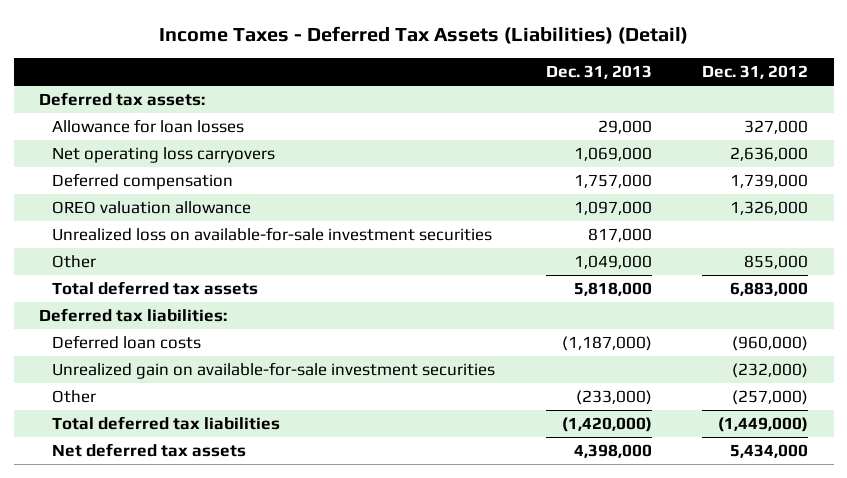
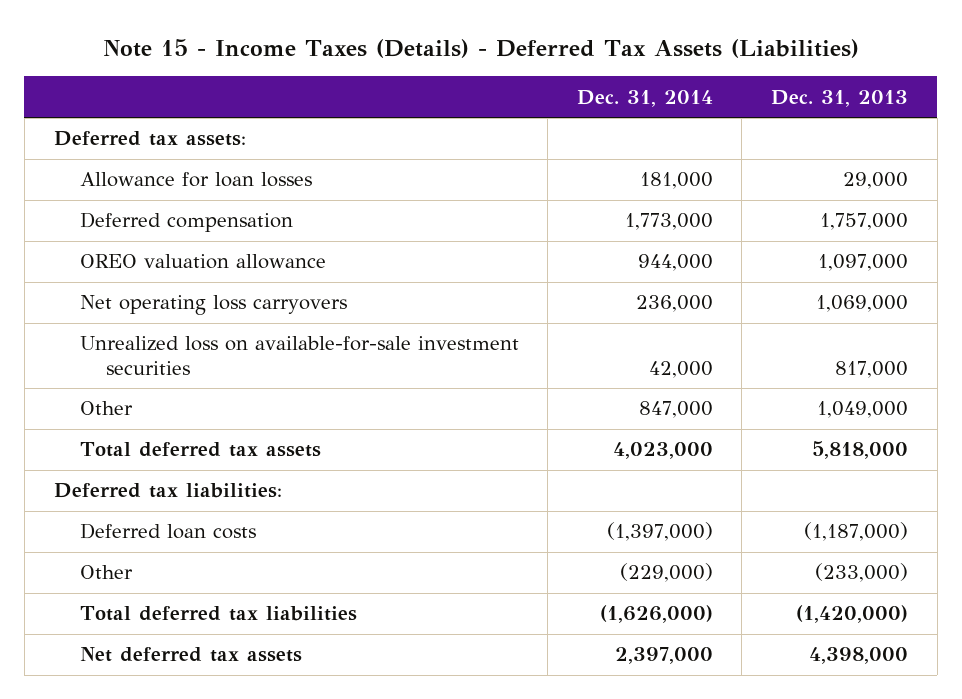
[158,25,688,44] Income Taxes - Deferred Tax Assets (Liabilities) (Detail) -> [102,38,859,58] Note 15 - Income Taxes (Details) - Deferred Tax Assets (Liabilities)
[702,65,809,80] Dec. 31, 2012 -> none
none -> [576,89,713,107] Dec. 31, 2014
[52,147,276,164] Net operating loss carryovers -> [79,295,347,316] Net operating loss carryovers
[52,362,496,380] Unrealized gain on available-for-sale investment securities -> none

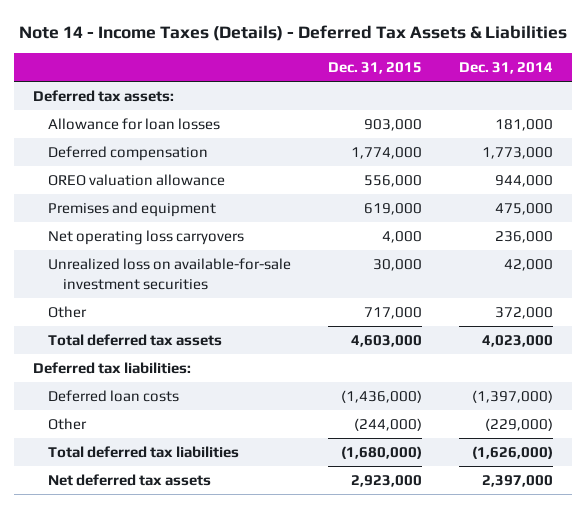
[102,38,859,58] Note 15 - Income Taxes (Details) - Deferred Tax Assets (Liabilities) -> [19,24,568,41] Note 14 - Income Taxes (Details) - Deferred Tax Assets & Liabilities
[771,89,909,107] Dec. 31, 2013 -> none
none -> [328,62,423,75] Dec. 31, 2015
none -> [47,201,216,217] Premises and equipment
[638,401,713,419] 847,000 -> [495,306,554,319] 372,000

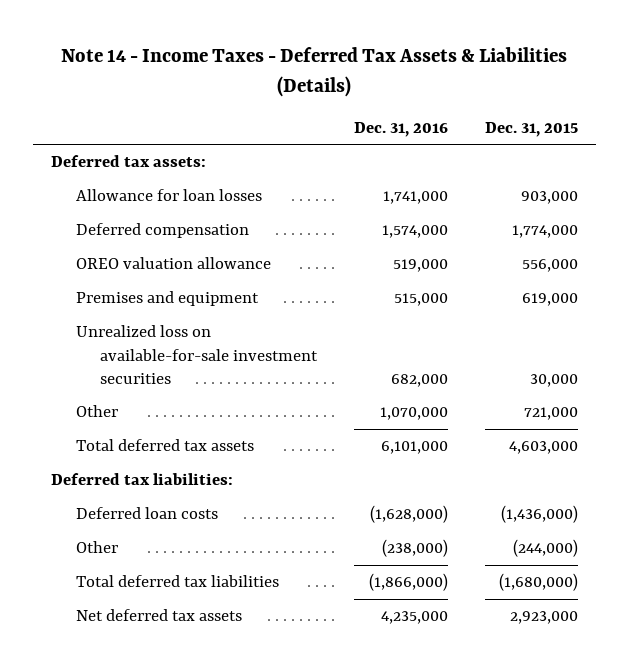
[19,24,568,41] Note 14 - Income Taxes (Details) - Deferred Tax Assets & Liabilities -> [61,47,568,97] Note 14 - Income Taxes - Deferred Tax Assets & Liabilities (Details)
[459,62,554,75] Dec. 31, 2014 -> none
none -> [353,121,448,137] Dec. 31, 2016
[47,229,244,245] Net operating loss carryovers -> none
[364,306,423,319] 717,000 -> [523,407,578,421] 721,000

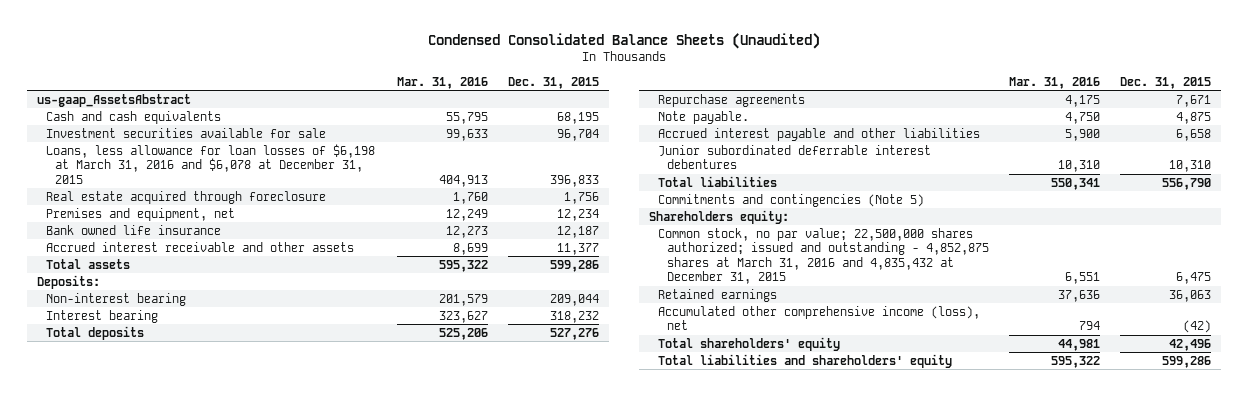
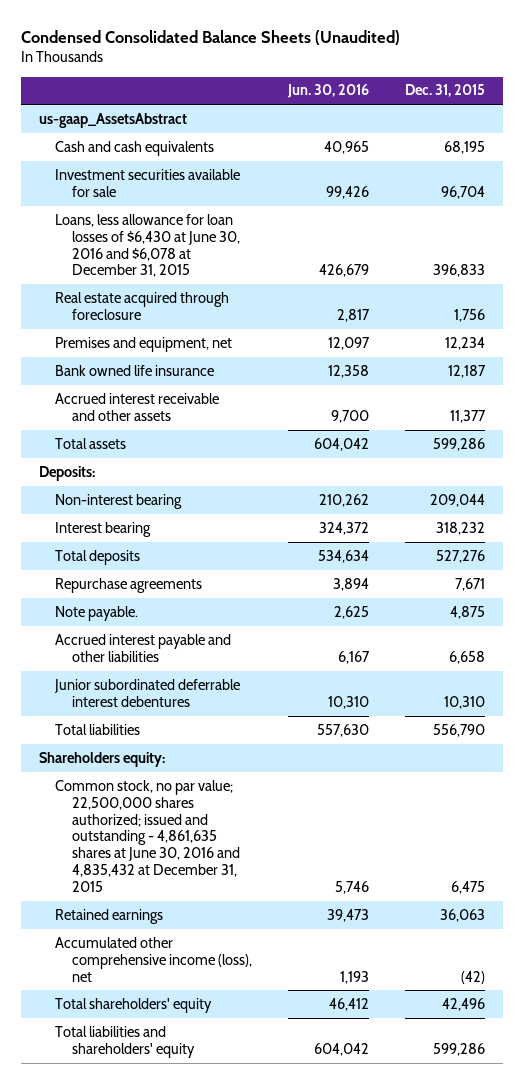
[397,76,489,89] Mar. 31, 2016 -> none
none -> [286,84,369,99] Jun. 30, 2016
[46,143,376,184] Loans, less allowance for loan losses of $6,198 at March 31, 2016 and $6,078 at December 31, 2015 -> [55,213,240,278] Loans, less allowance for loan losses of $6,430 at June 30, 2016 and $6,078 at December 31, 2015
[657,193,924,207] Commitments and contingencies (Note 5) -> none
[657,227,989,285] Common stock, no par value; 22,500,000 shares authorized; issued and outstanding - 4,852,875 shares at March 31, 2016 and 4,835,432 at December 31, 2015 -> [55,779,240,893] Common stock, no par value; 22,500,000 shares authorized; issued and outstanding - 4,861,635 shares at June 30, 2016 and 4,835,432 at December 31, 2015

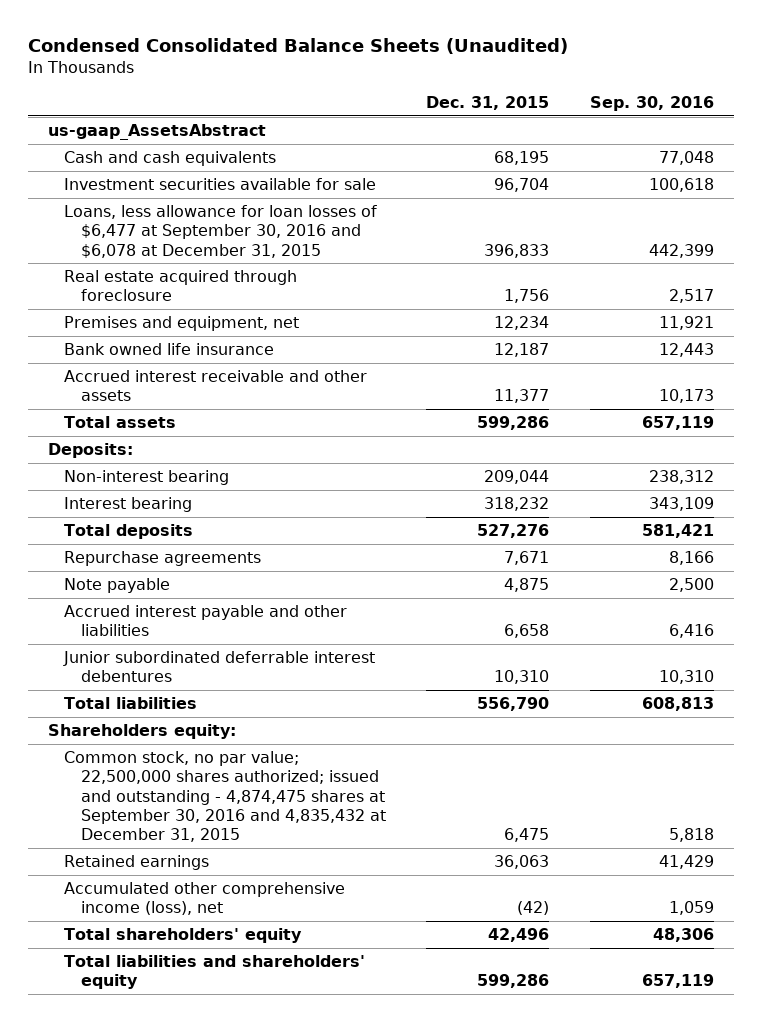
[286,84,369,99] Jun. 30, 2016 -> none
none -> [589,96,714,112] Sep. 30, 2016
[55,213,240,278] Loans, less allowance for loan losses of $6,430 at June 30, 2016 and $6,078 at December 31, 2015 -> [64,205,378,258] Loans, less allowance for loan losses of $6,477 at September 30, 2016 and $6,078 at December 31, 2015
[55,605,139,621] Note payable. -> [64,578,171,594] Note payable
[55,779,240,893] Common stock, no par value; 22,500,000 shares authorized; issued and outstanding - 4,861,635 shares at June 30, 2016 and 4,835,432 at December 31, 2015 -> [64,751,386,842] Common stock, no par value; 22,500,000 shares authorized; issued and outstanding - 4,874,475 shares at September 30, 2016 and 4,835,432 at December 31, 2015

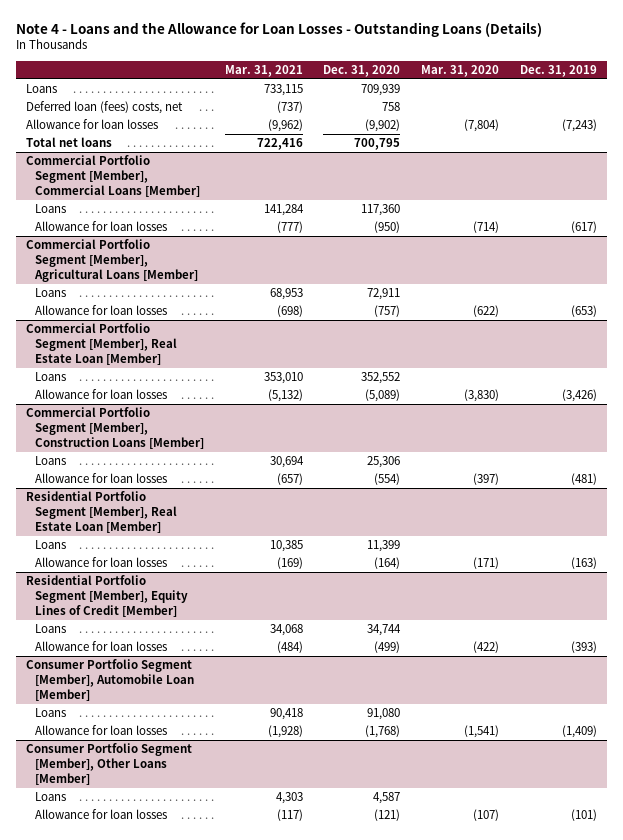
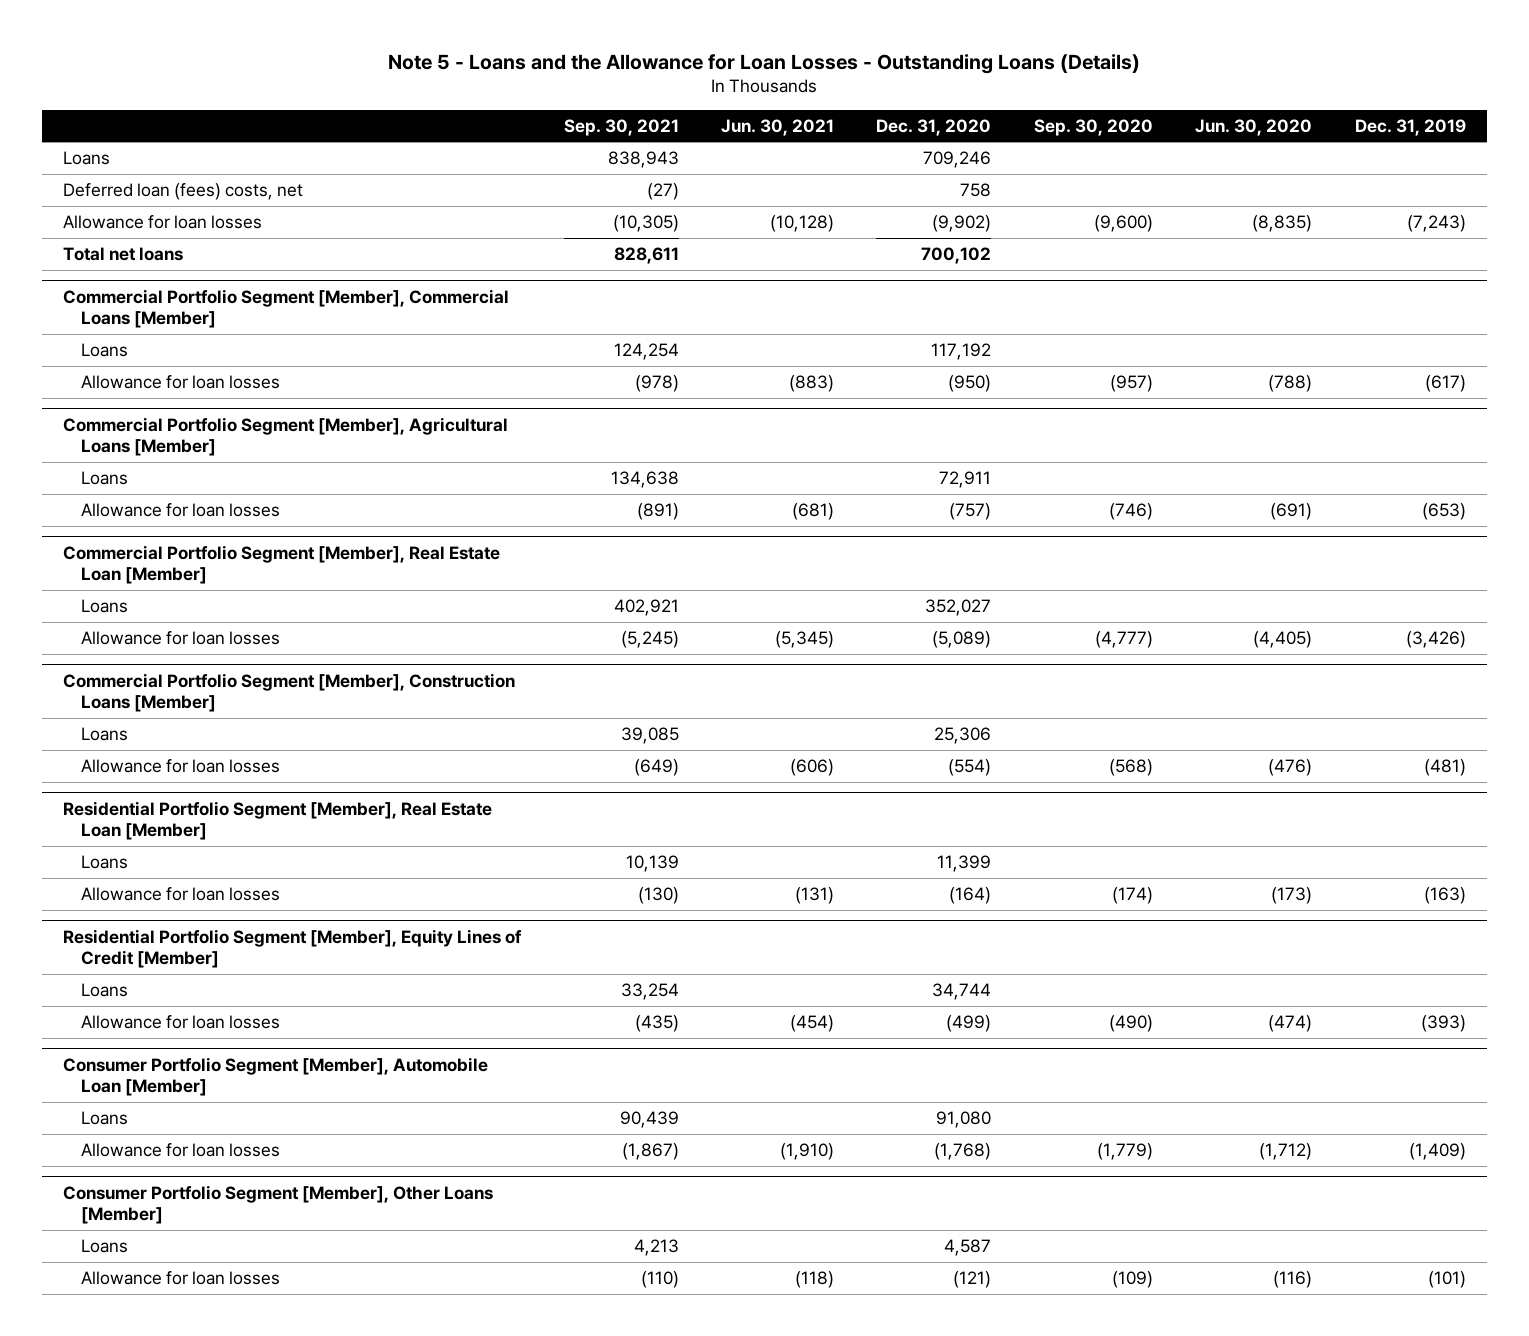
[15,21,542,37] Note 4 - Loans and the Allowance for Loan Losses - Outstanding Loans (Details) -> [388,53,1141,74] Note 5 - Loans and the Allowance for Loan Losses - Outstanding Loans (Details)
[224,65,303,78] Mar. 31, 2021 -> none
[421,65,500,78] Mar. 31, 2020 -> none
none -> [563,118,679,136] Sep. 30, 2021
none -> [720,118,834,136] Jun. 30, 2021
none -> [1033,118,1153,136] Sep. 30, 2020
none -> [1195,118,1313,136] Jun. 30, 2020
[361,84,401,97] 709,939 -> [923,151,992,169] 709,246
[354,138,401,151] 700,795 -> [921,247,992,265] 700,102
[361,204,401,217] 117,360 -> [931,343,992,361] 117,192
[361,372,401,385] 352,552 -> [925,599,992,617] 352,027

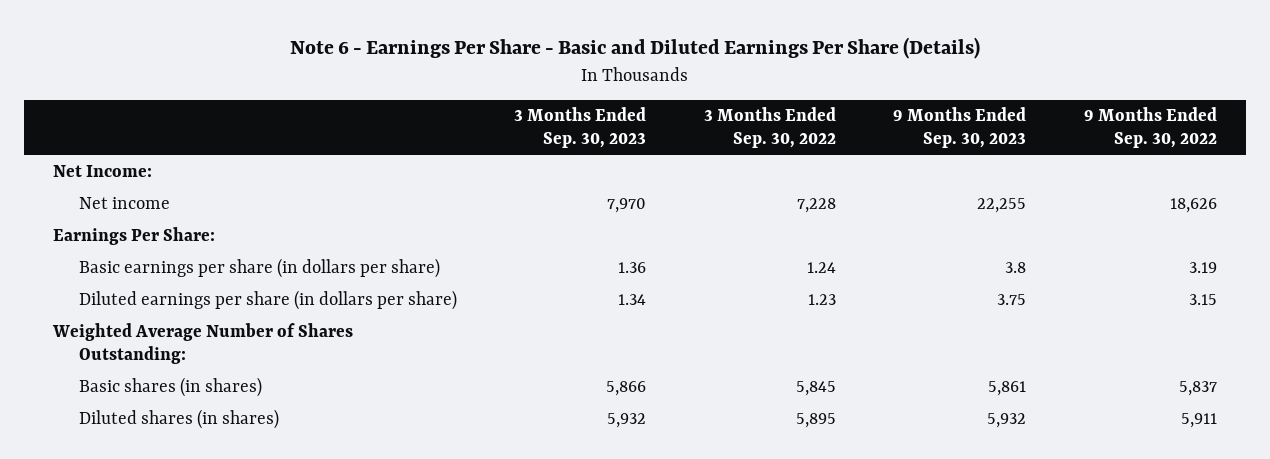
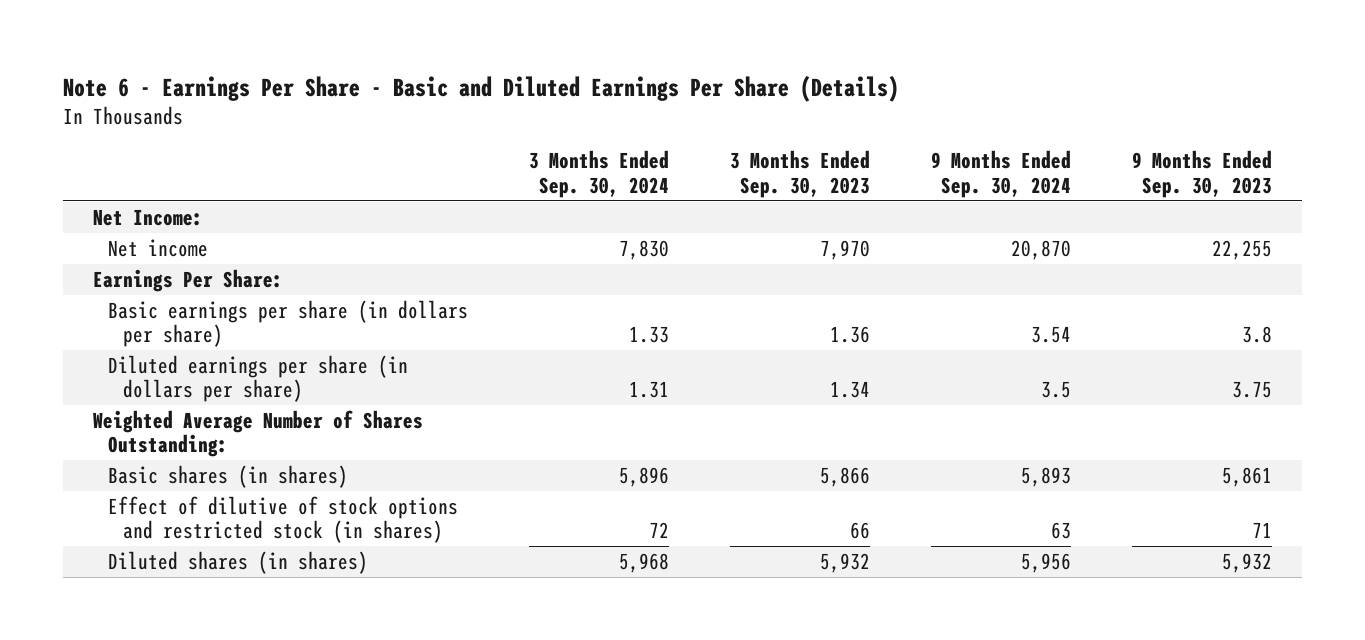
[703,107,836,149] 3 Months Ended Sep. 30, 2022 -> none
[1083,107,1217,149] 9 Months Ended Sep. 30, 2022 -> none
none -> [528,150,669,198] 3 Months Ended Sep. 30, 2024
none -> [930,150,1071,198] 9 Months Ended Sep. 30, 2024
none -> [107,495,458,544] Effect of dilutive of stock options and restricted stock (in shares)

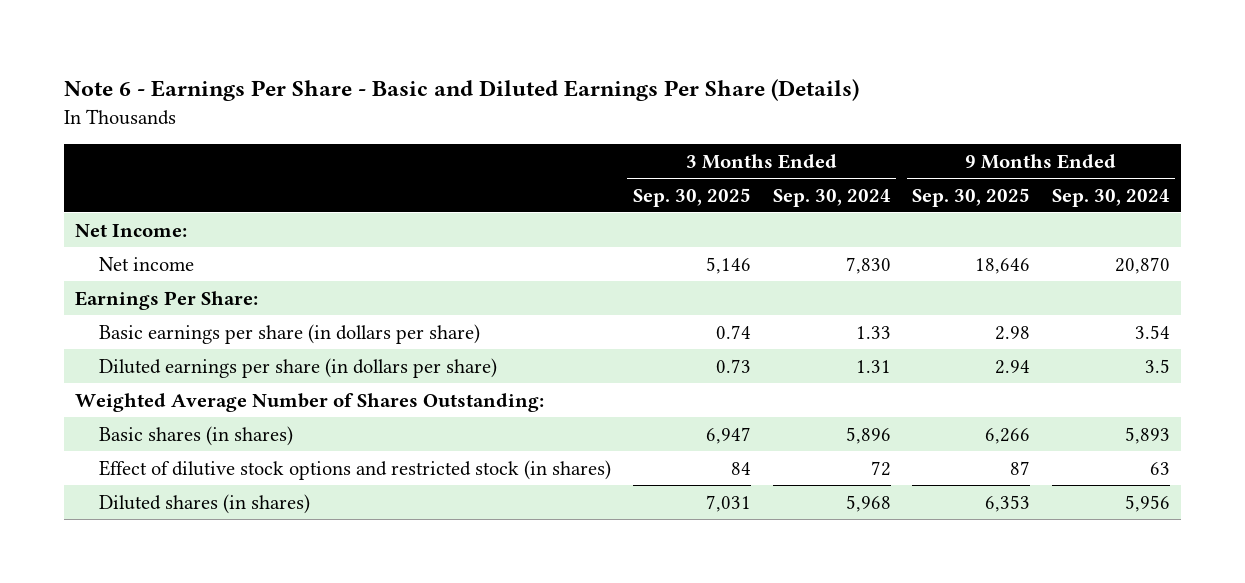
[729,150,870,198] 3 Months Ended Sep. 30, 2023 -> none
[1131,150,1272,198] 9 Months Ended Sep. 30, 2023 -> none
none -> [632,187,751,207] Sep. 30, 2025
none -> [912,187,1031,207] Sep. 30, 2025
[107,495,458,544] Effect of dilutive of stock options and restricted stock (in shares) -> [99,459,612,480] Effect of dilutive stock options and restricted stock (in shares)

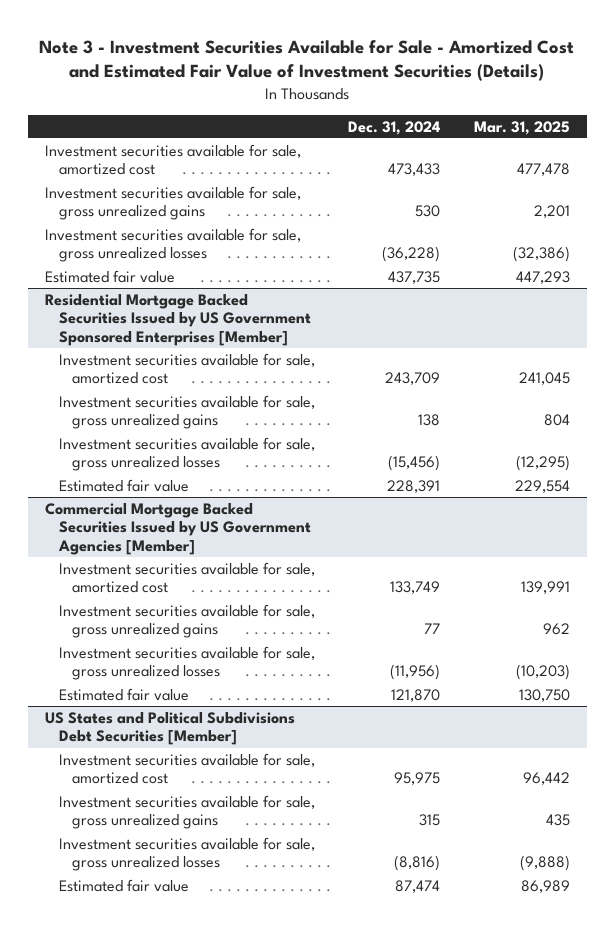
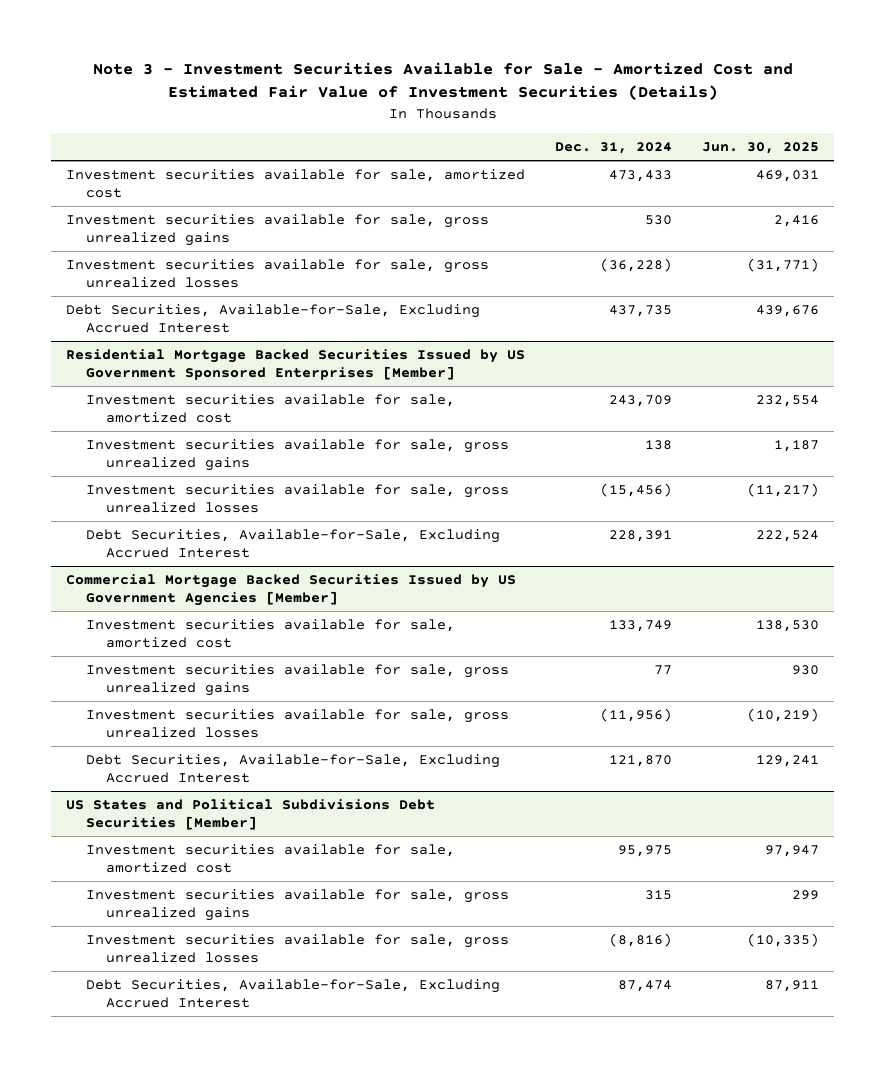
[474,120,571,135] Mar. 31, 2025 -> none
none -> [702,141,820,154] Jun. 30, 2025
[44,269,175,283] Estimated fair value -> [66,304,481,333] Debt Securities, Available-for-Sale, Excluding Accrued Interest
[58,478,189,492] Estimated fair value -> [85,529,500,558] Debt Securities, Available-for-Sale, Excluding Accrued Interest
[58,687,189,701] Estimated fair value -> [85,754,500,783] Debt Securities, Available-for-Sale, Excluding Accrued Interest
[58,878,189,892] Estimated fair value -> [85,979,500,1008] Debt Securities, Available-for-Sale, Excluding Accrued Interest

